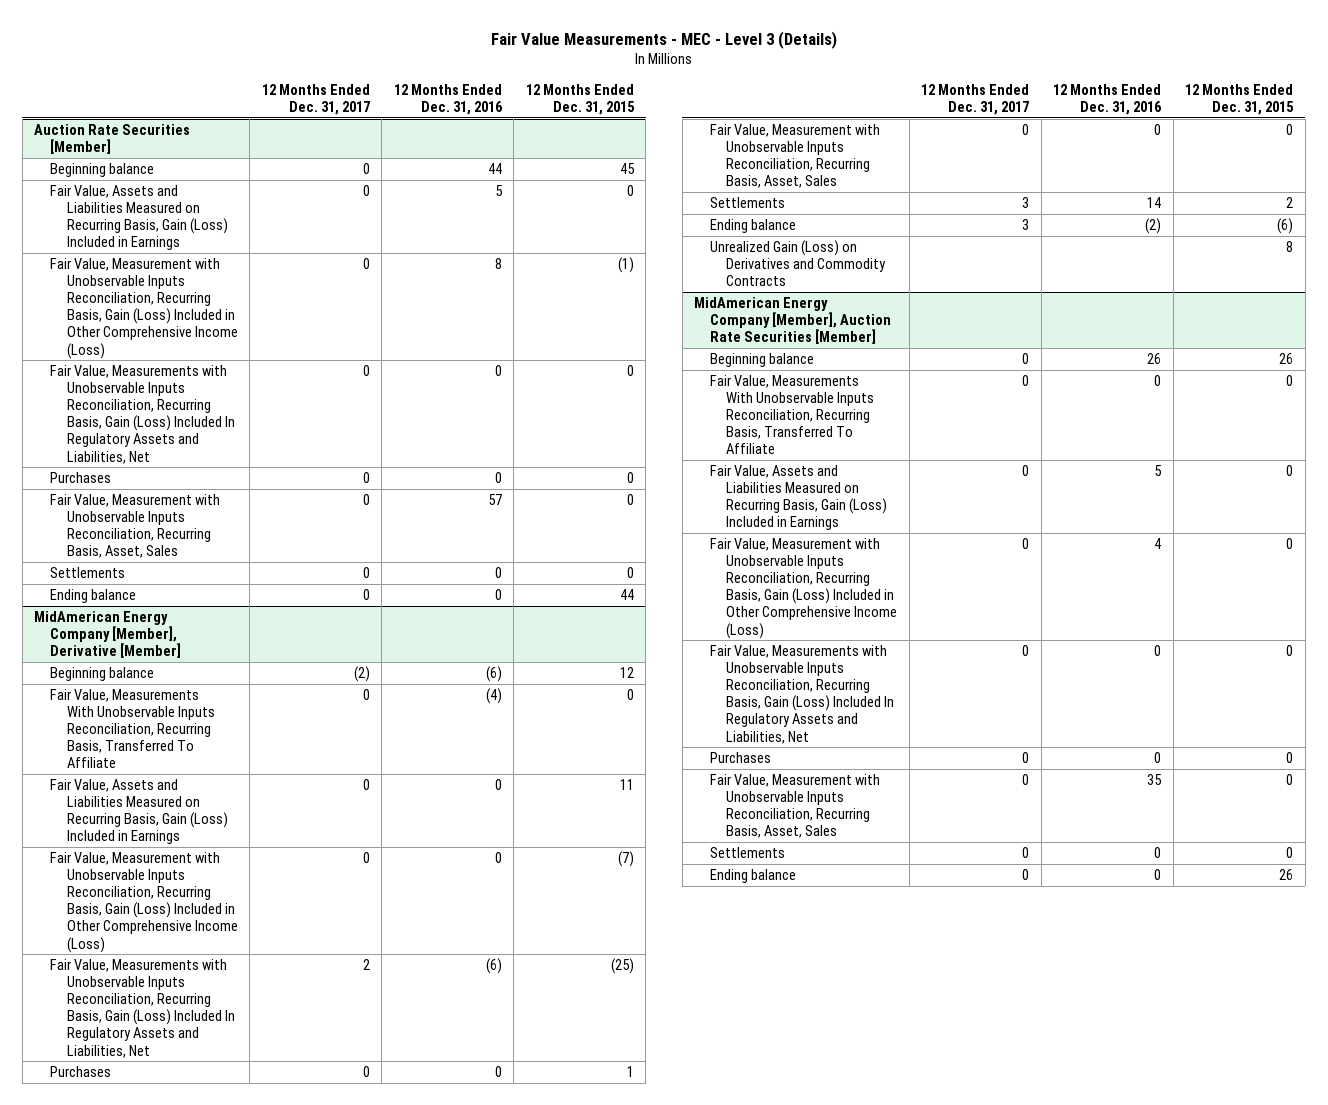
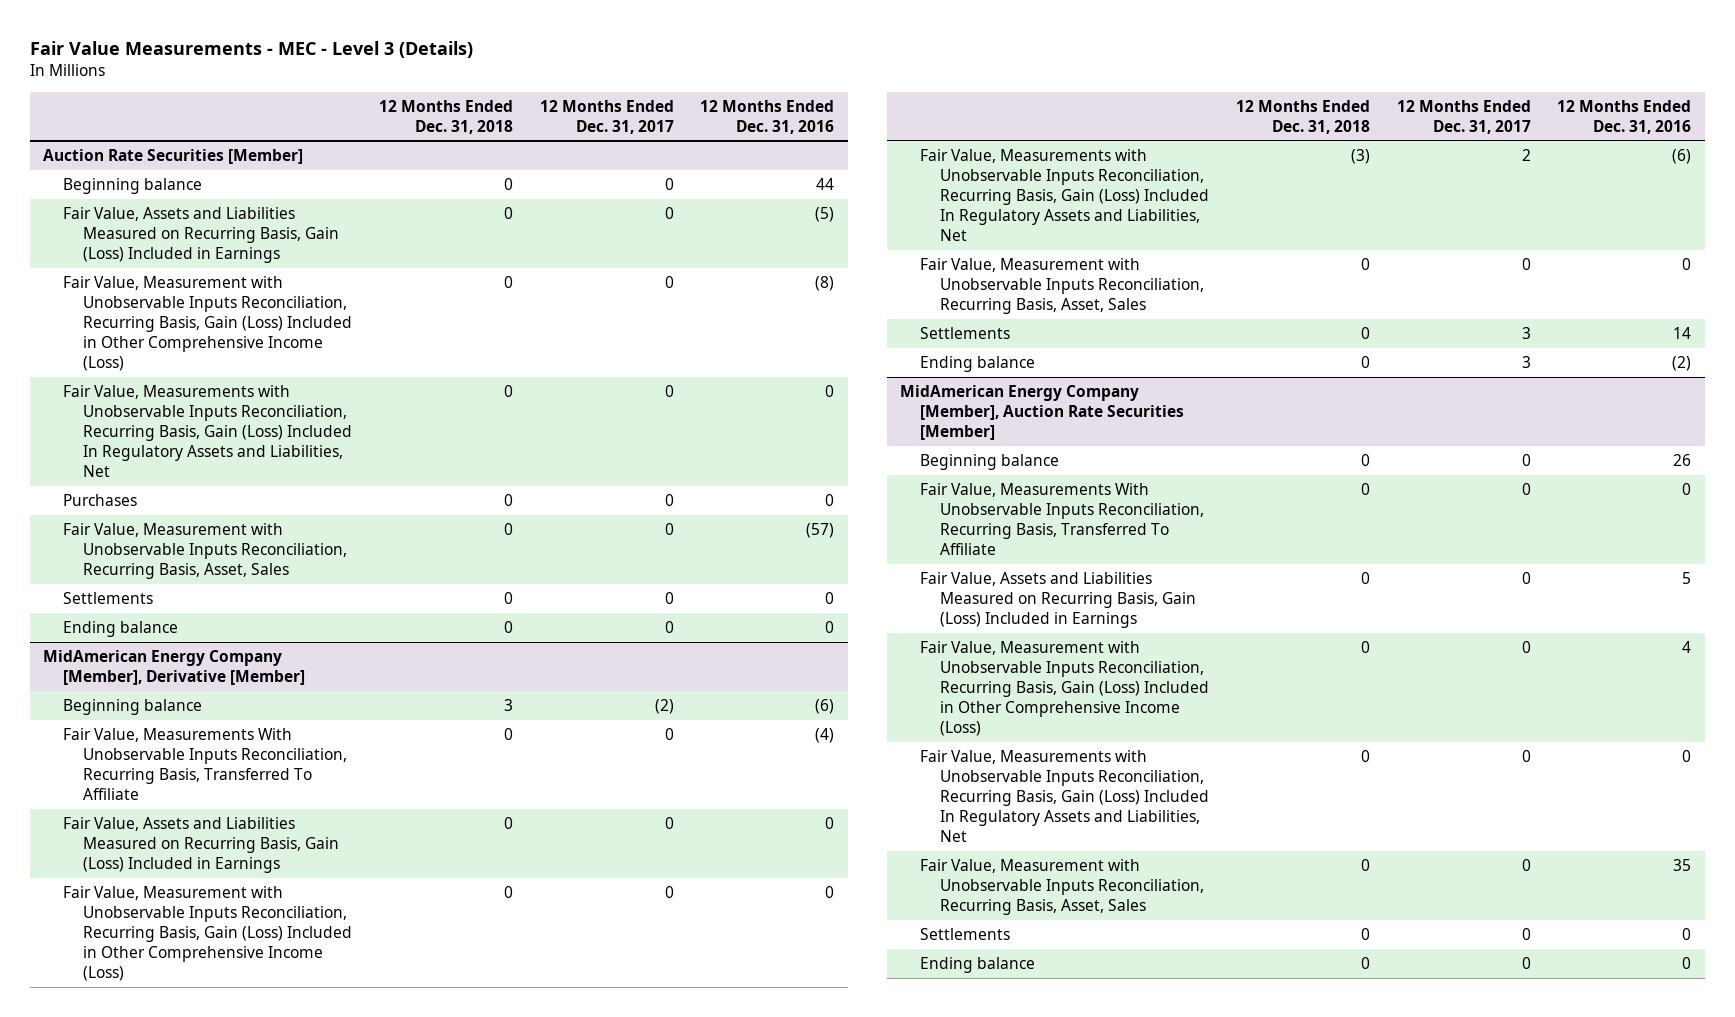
[525,84,635,116] 12 Months Ended Dec. 31, 2015 -> none
none -> [379,99,514,134] 12 Months Ended Dec. 31, 2018
[494,185,503,197] 5 -> [815,207,835,223] (5)
[494,258,502,270] 8 -> [815,276,835,292] (8)
[487,494,502,506] 57 -> [806,523,835,539] (57)
[50,1066,112,1078] Purchases -> none
[710,240,887,287] Unrealized Gain (Loss) on Derivatives and Commodity Contracts -> none
[710,752,772,764] Purchases -> none

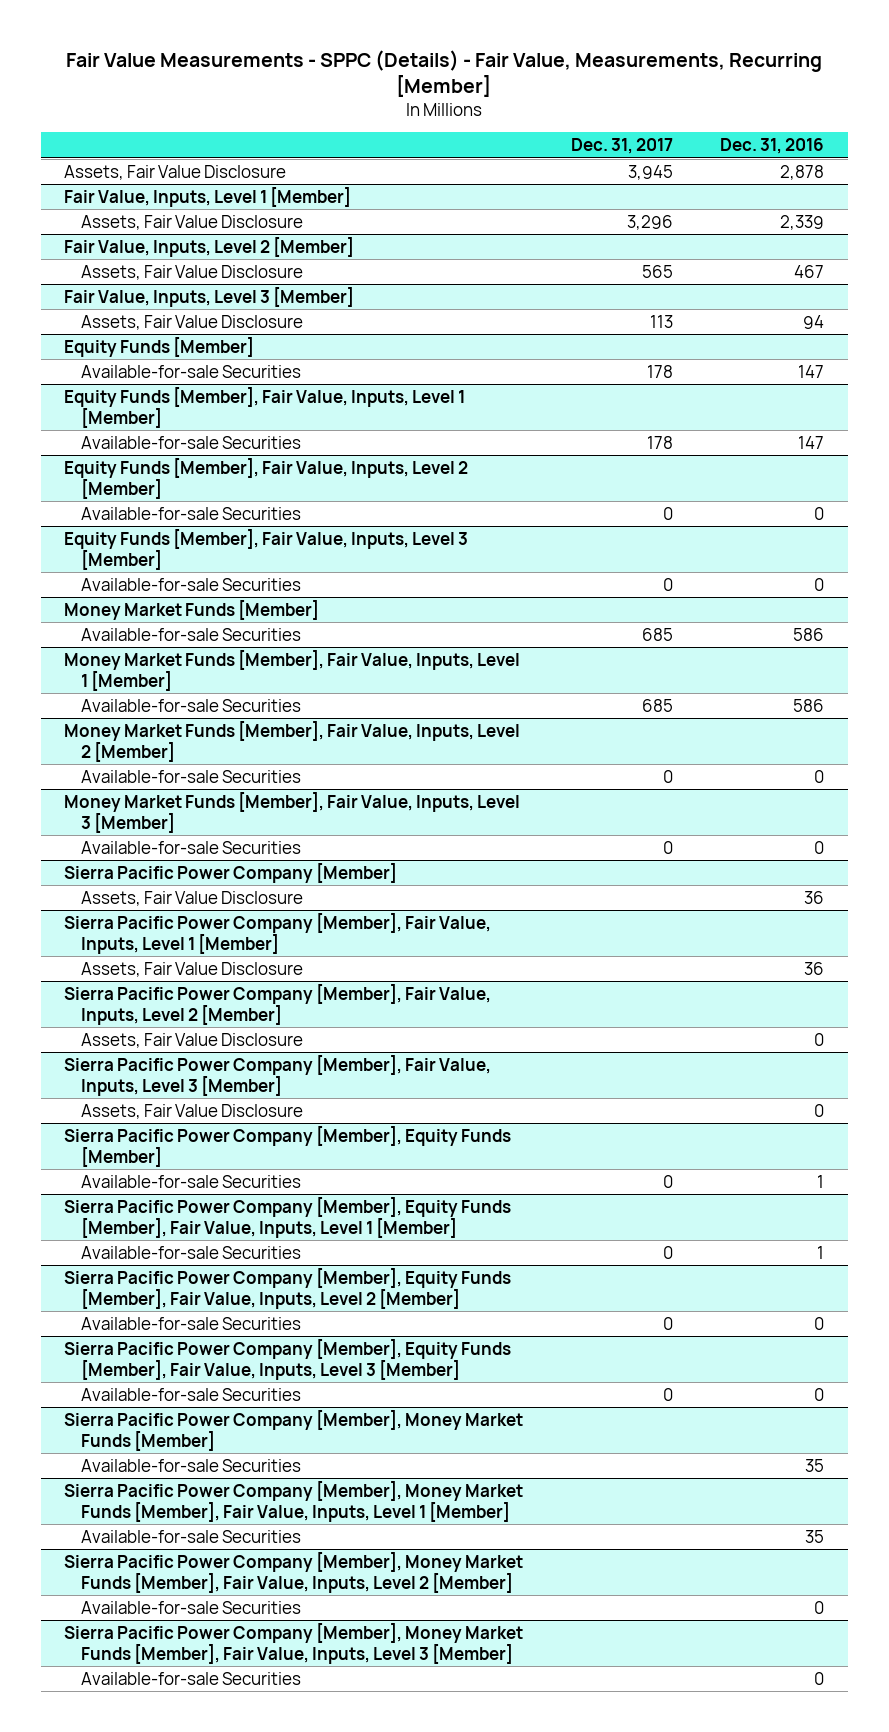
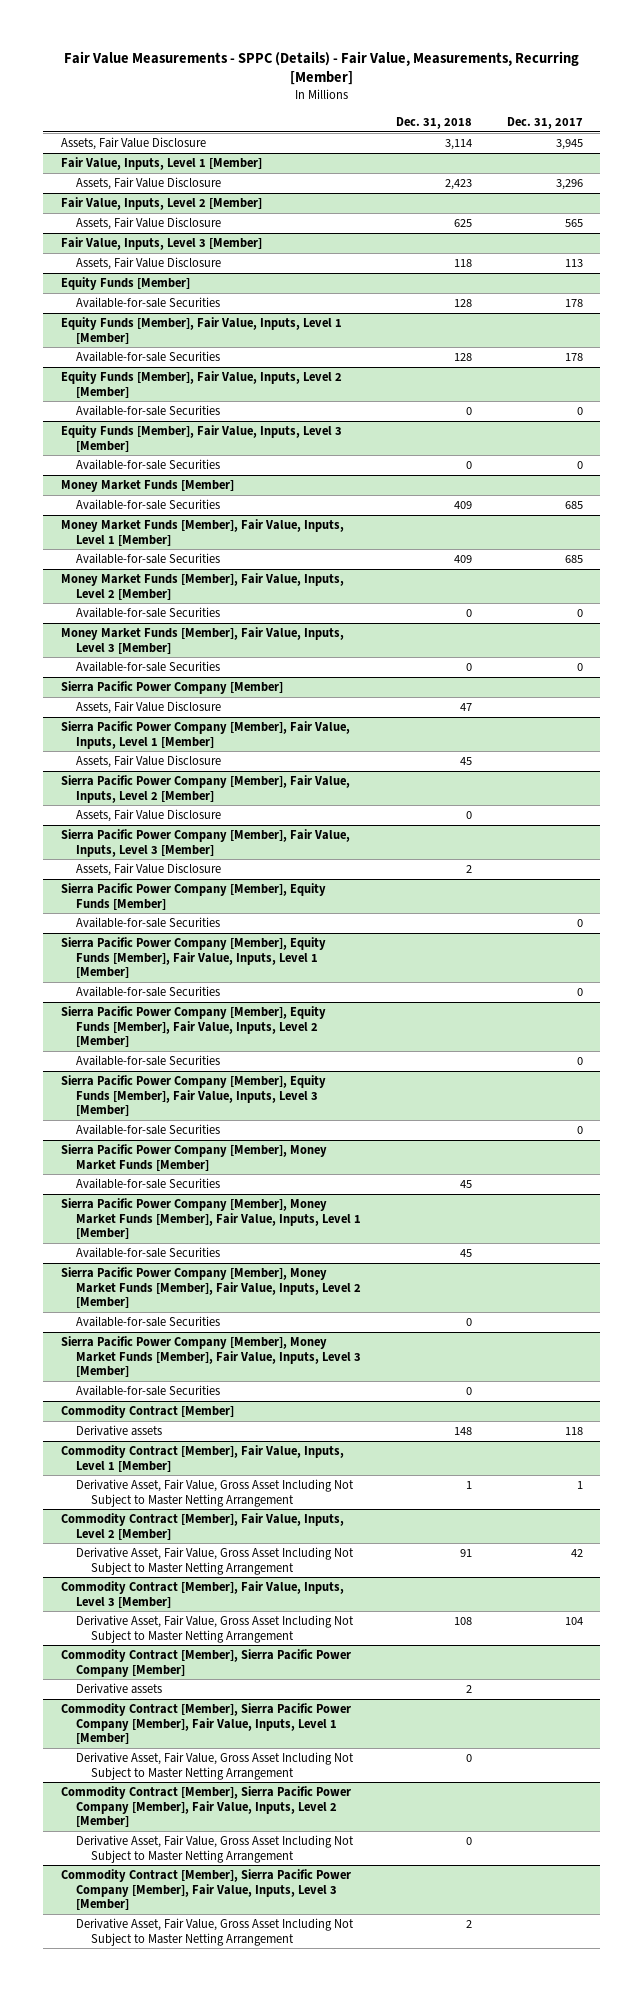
[720,138,825,155] Dec. 31, 2016 -> none
none -> [395,117,472,130] Dec. 31, 2018
none -> [60,1405,234,1419] Commodity Contract [Member]
none -> [75,1425,162,1437] Derivative assets
none -> [60,1445,344,1472] Commodity Contract [Member], Fair Value, Inputs, Level 1 [Member]
none -> [75,1479,354,1507] Derivative Asset, Fair Value, Gross Asset Including Not Subject to Master Netting Arrangement
none -> [60,1513,344,1540] Commodity Contract [Member], Fair Value, Inputs, Level 2 [Member]
none -> [75,1547,354,1575] Derivative Asset, Fair Value, Gross Asset Including Not Subject to Master Netting Arrangement
none -> [60,1581,344,1608] Commodity Contract [Member], Fair Value, Inputs, Level 3 [Member]
none -> [75,1615,354,1643] Derivative Asset, Fair Value, Gross Asset Including Not Subject to Master Netting Arrangement
none -> [60,1649,351,1677] Commodity Contract [Member], Sierra Pacific Power Company [Member]
none -> [75,1683,162,1695] Derivative assets
none -> [60,1703,351,1745] Commodity Contract [Member], Sierra Pacific Power Company [Member], Fair Value, Inputs, Level 1 [Member]
none -> [75,1752,354,1780] Derivative Asset, Fair Value, Gross Asset Including Not Subject to Master Netting Arrangement
none -> [60,1786,351,1828] Commodity Contract [Member], Sierra Pacific Power Company [Member], Fair Value, Inputs, Level 2 [Member]
none -> [75,1835,354,1863] Derivative Asset, Fair Value, Gross Asset Including Not Subject to Master Netting Arrangement
none -> [60,1869,351,1911] Commodity Contract [Member], Sierra Pacific Power Company [Member], Fair Value, Inputs, Level 3 [Member]
none -> [75,1918,354,1946] Derivative Asset, Fair Value, Gross Asset Including Not Subject to Master Netting Arrangement

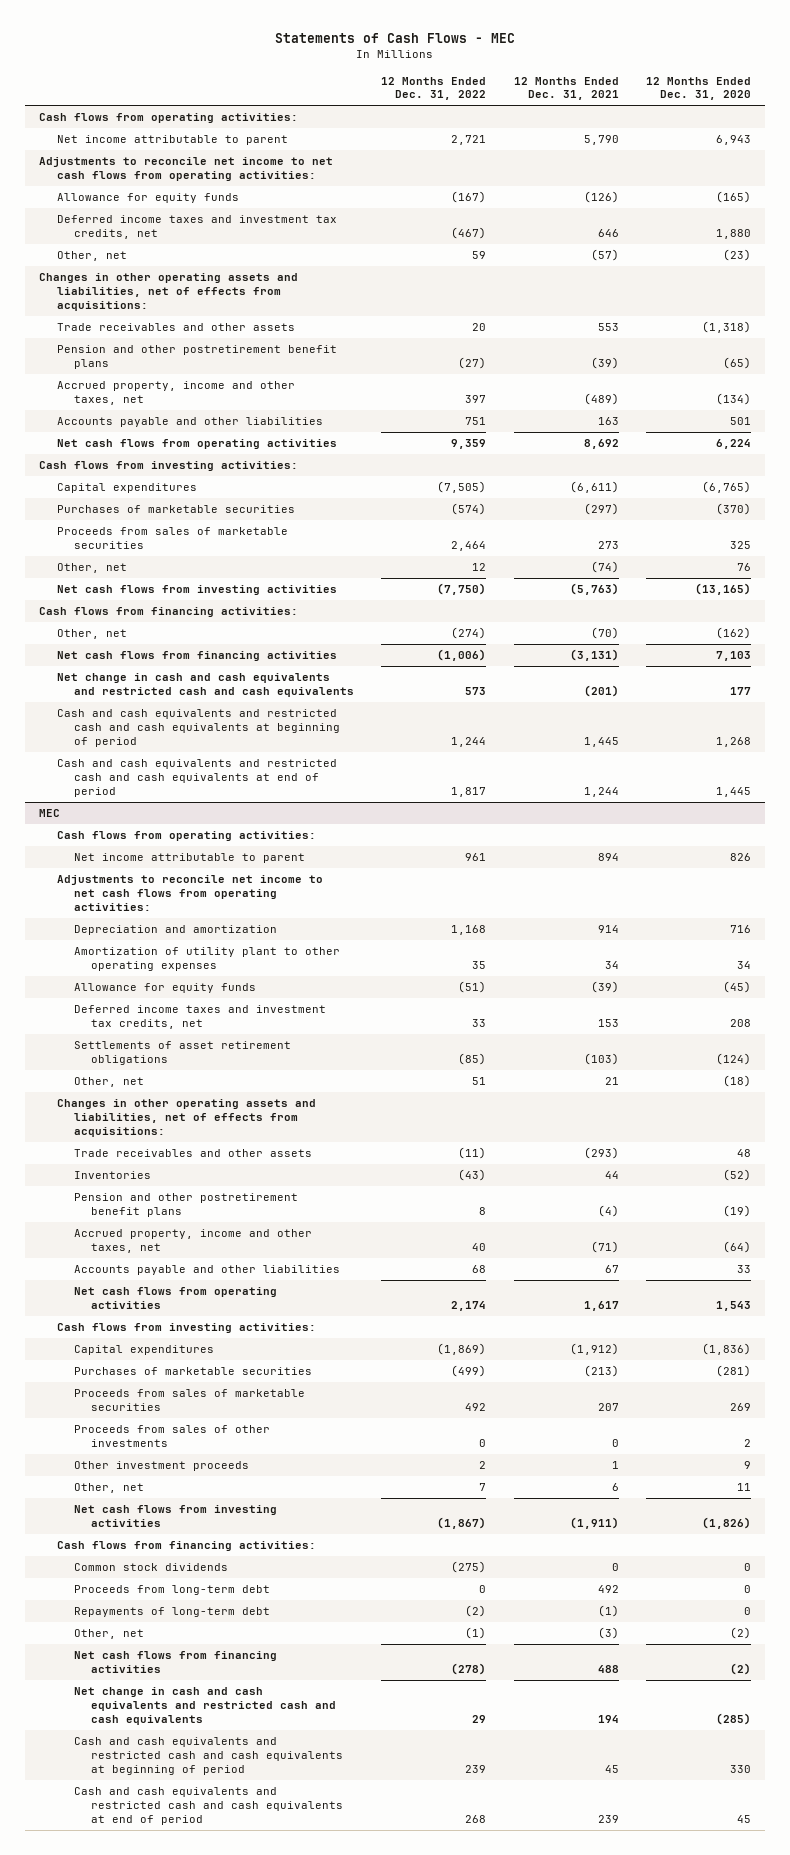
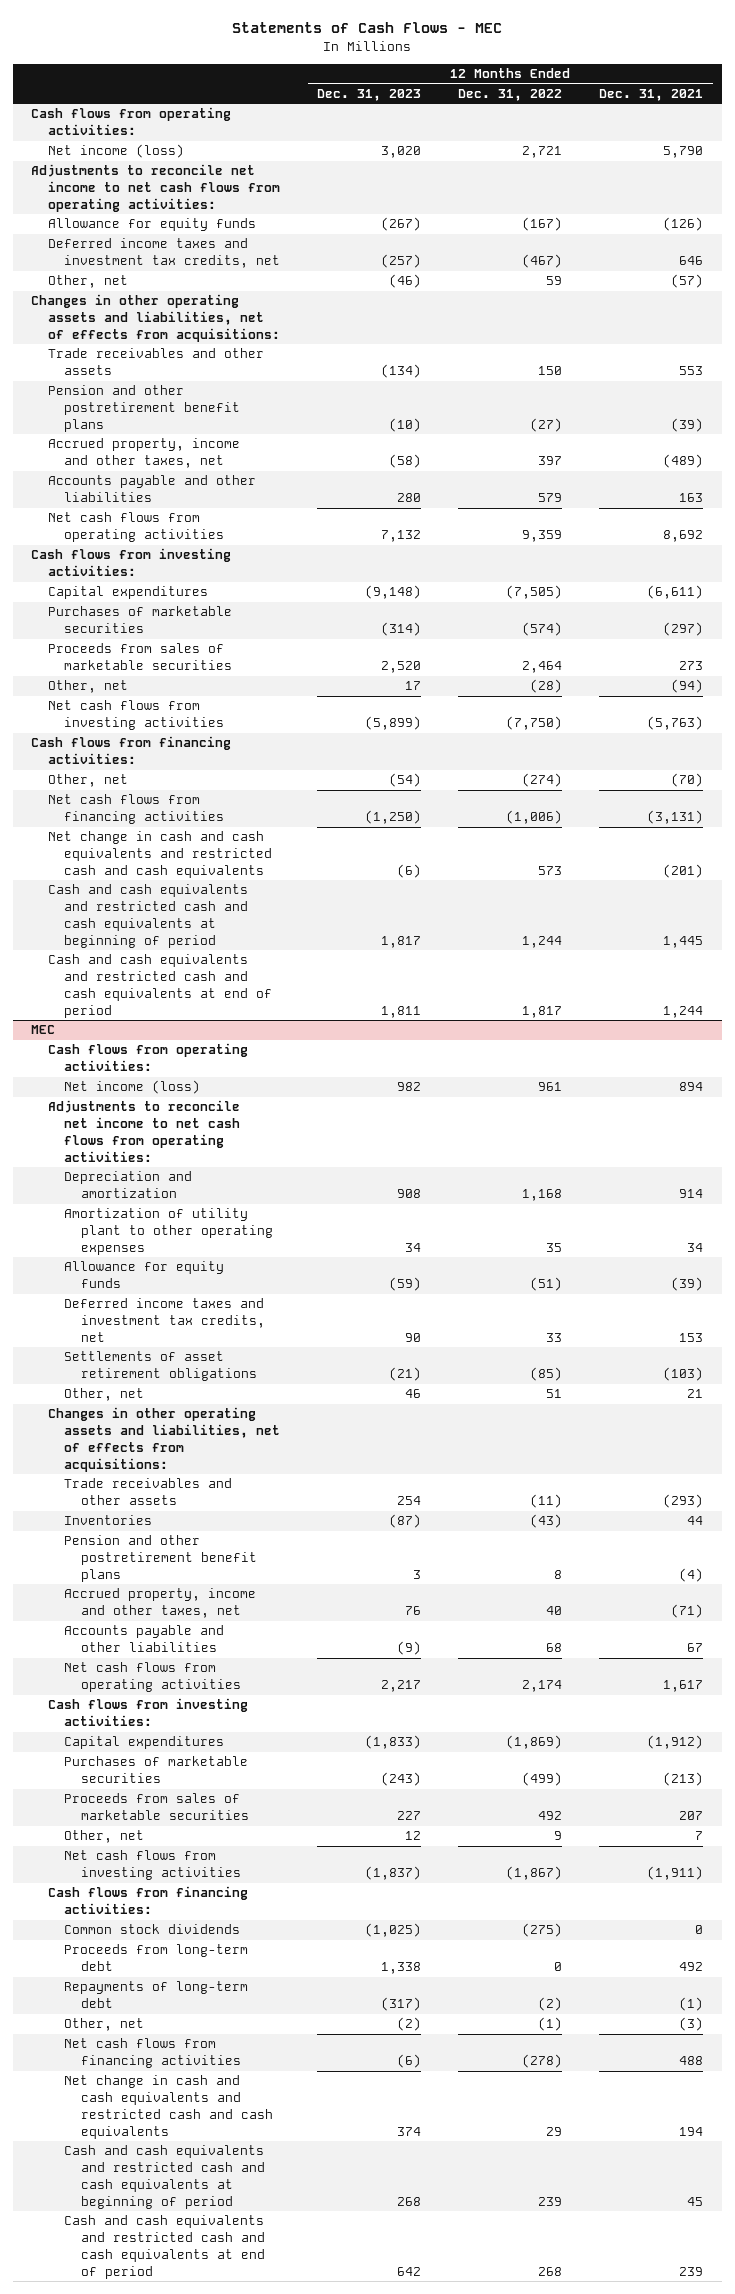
[646,76,752,101] 12 Months Ended Dec. 31, 2020 -> none
none -> [317,88,422,101] Dec. 31, 2023
[56,135,288,146] Net income attributable to parent -> [47,144,184,159] Net income (loss)
[472,323,487,332] 20 -> [538,366,563,376] 150
[465,417,487,426] 751 -> [538,493,563,503] 579
[472,563,487,572] 12 -> [530,679,563,694] (28)
[590,561,619,574] (74) -> [671,679,704,694] (94)
[74,853,306,864] Net income attributable to parent -> [64,1080,201,1095] Net income (loss)
[74,1425,271,1447] Proceeds from sales of other investments -> none
[74,1461,250,1472] Other investment proceeds -> none
[479,1483,487,1492] 7 -> [554,1831,563,1841] 9
[611,1483,619,1492] 6 -> [695,1831,704,1841] 7

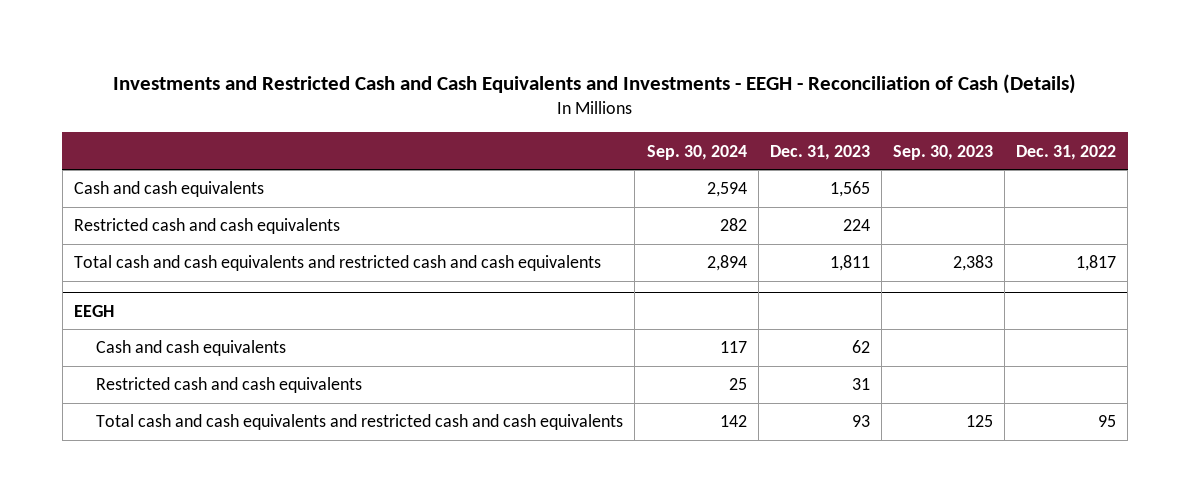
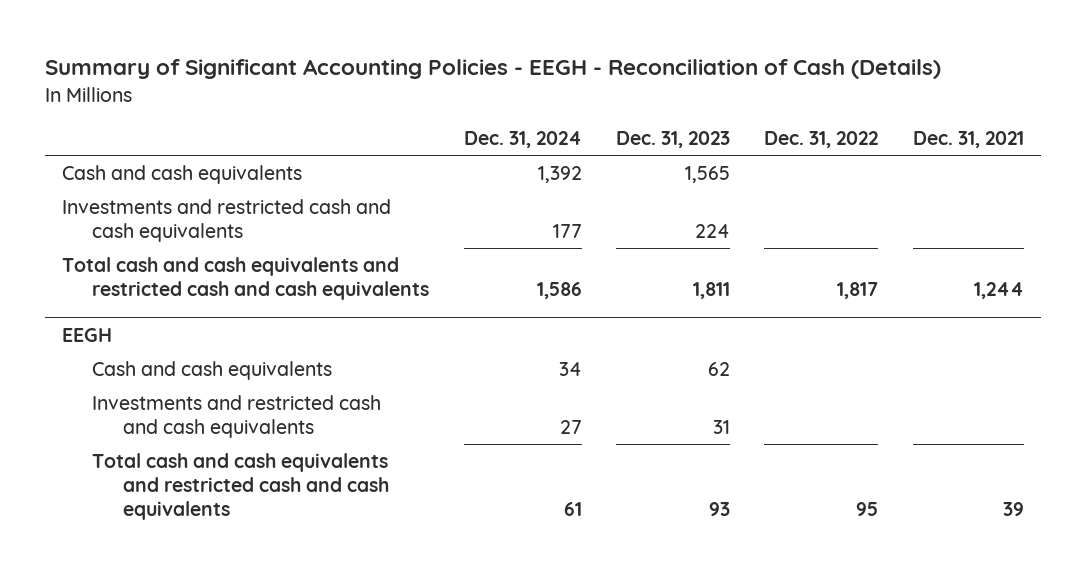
[112,74,1076,95] Investments and Restricted Cash and Cash Equivalents and Investments - EEGH - Reconciliation of Cash (Details) -> [44,59,941,80] Summary of Significant Accounting Policies - EEGH - Reconciliation of Cash (Details)
[646,144,747,160] Sep. 30, 2024 -> none
[892,144,993,160] Sep. 30, 2023 -> none
none -> [463,131,582,149] Dec. 31, 2024
none -> [912,131,1024,149] Dec. 31, 2021
[73,218,340,235] Restricted cash and cash equivalents -> [61,198,391,242] Investments and restricted cash and cash equivalents
[96,377,363,394] Restricted cash and cash equivalents -> [92,394,382,438] Investments and restricted cash and cash equivalents

